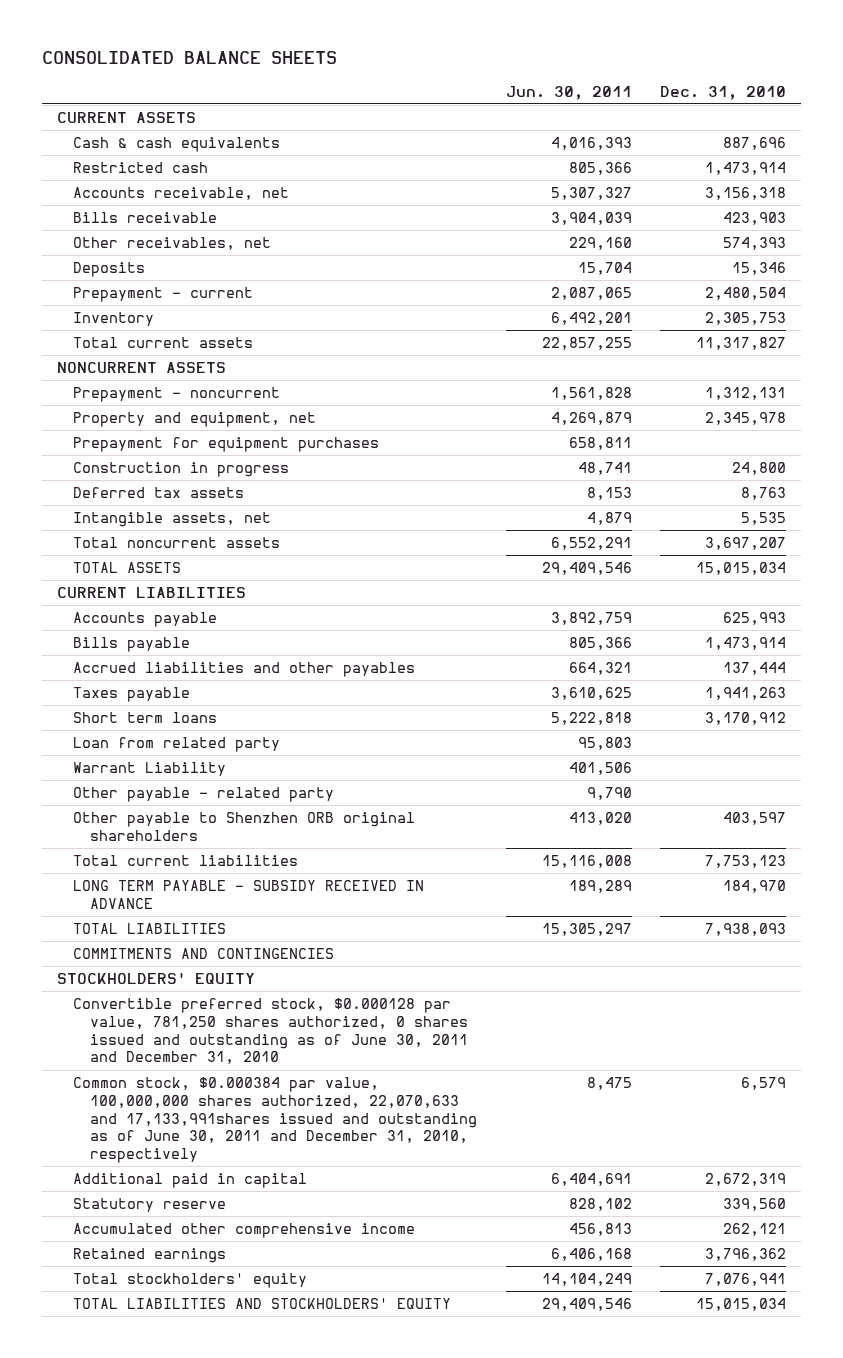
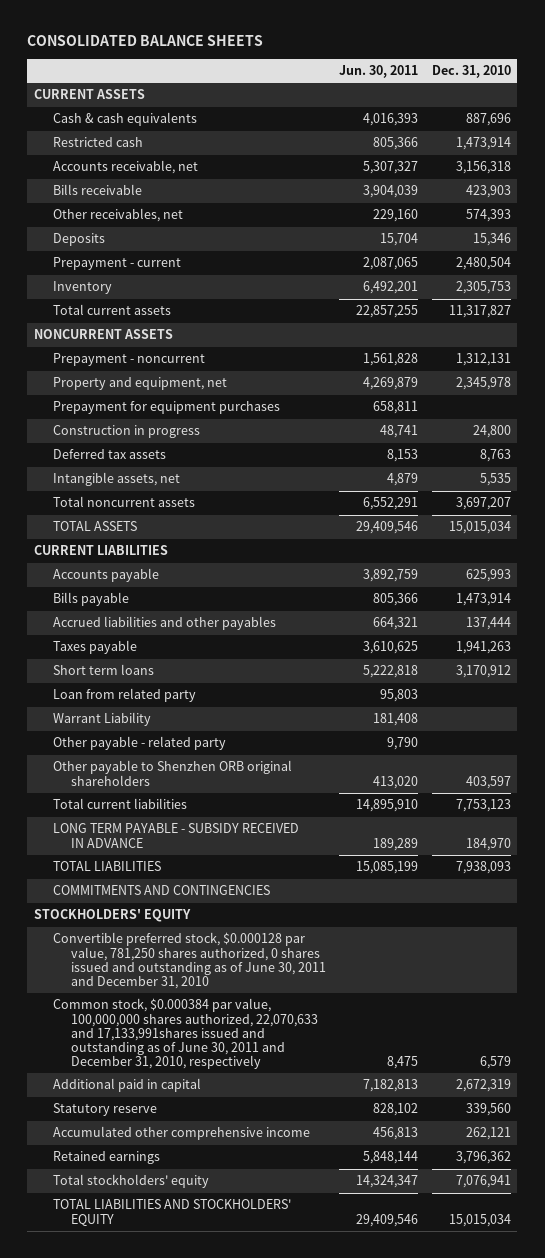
[568,762,632,776] 401,506 -> [373,713,419,727] 181,408
[541,855,632,869] 15,116,008 -> [356,799,419,813] 14,895,910
[541,923,632,937] 15,305,297 -> [356,861,419,875] 15,085,199
[550,1173,632,1187] 6,404,691 -> [363,1079,419,1093] 7,182,813
[550,1248,632,1262] 6,406,168 -> [363,1151,419,1165] 5,848,144
[541,1273,632,1287] 14,104,249 -> [356,1175,419,1189] 14,324,347

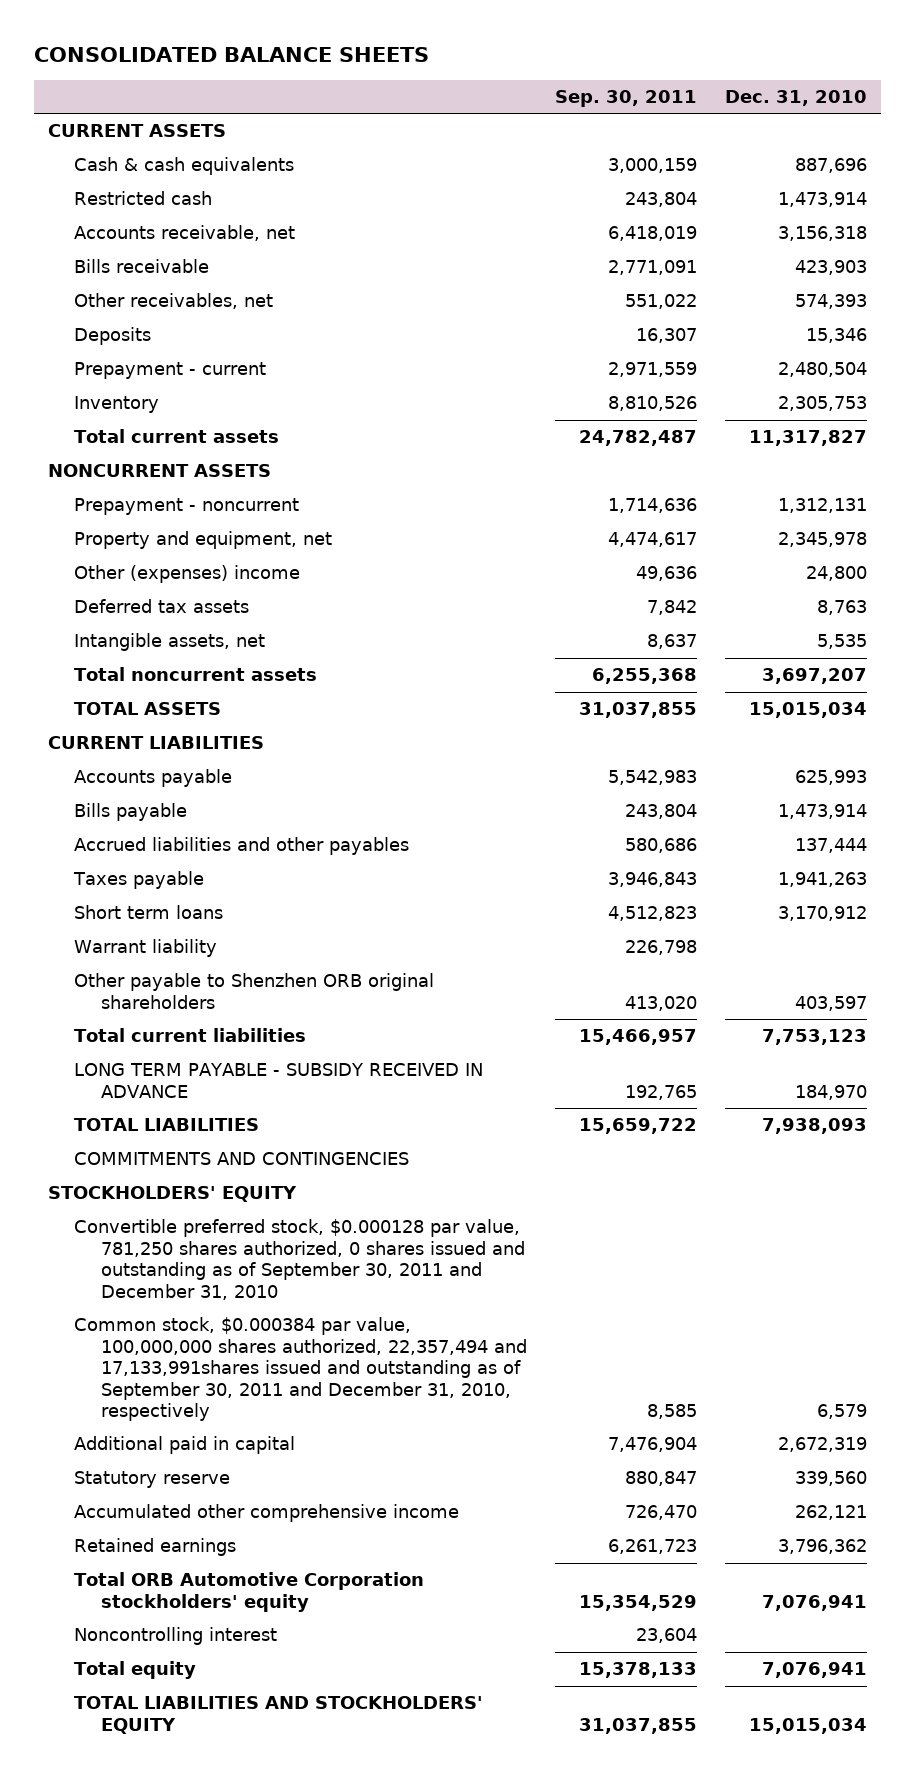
[339,65,419,79] Jun. 30, 2011 -> none
none -> [555,90,698,108] Sep. 30, 2011
[52,401,280,415] Prepayment for equipment purchases -> none
[52,425,200,439] Construction in progress -> [74,565,301,584] Other (expenses) income
[52,688,196,703] Loan from related party -> none
[52,736,226,751] Other payable - related party -> none
[52,712,151,727] Warrant Liability -> [74,939,218,958] Warrant liability
[52,932,327,989] Convertible preferred stock, $0.000128 par value, 781,250 shares authorized, 0 shares issued and outstanding as of June 30, 2011 and December 31, 2010 -> [74,1219,525,1300] Convertible preferred stock, $0.000128 par value, 781,250 shares authorized, 0 shares issued and outstanding as of September 30, 2011 and December 31, 2010
[52,998,319,1070] Common stock, $0.000384 par value, 100,000,000 shares authorized, 22,070,633 and 17,133,991shares issued and outstanding as of June 30, 2011 and December 31, 2010, respectively -> [74,1317,527,1422] Common stock, $0.000384 par value, 100,000,000 shares authorized, 22,357,494 and 17,133,991shares issued and outstanding as of September 30, 2011 and December 31, 2010, respectively
[52,1174,209,1189] Total stockholders' equity -> [74,1572,425,1612] Total ORB Automotive Corporation stockholders' equity
none -> [74,1627,278,1646] Noncontrolling interest
none -> [74,1661,197,1680] Total equity

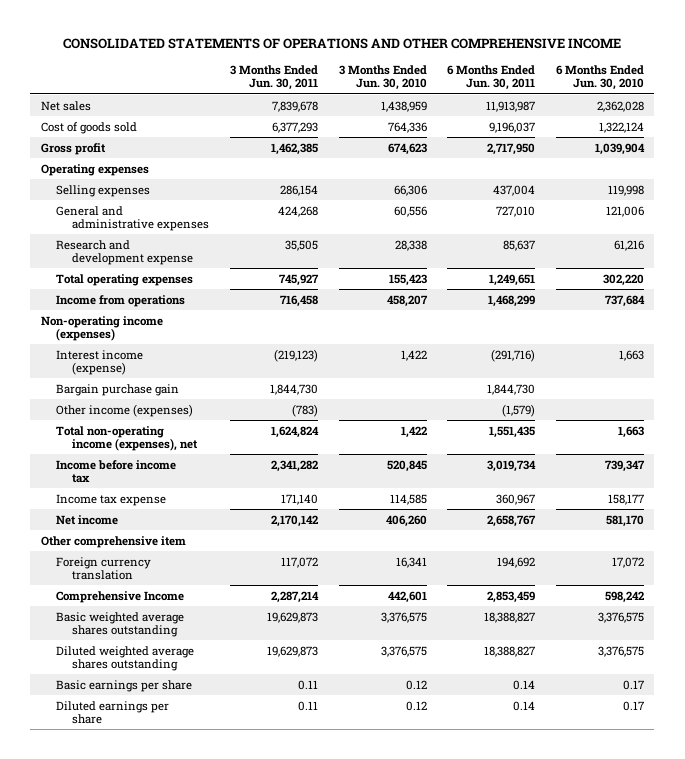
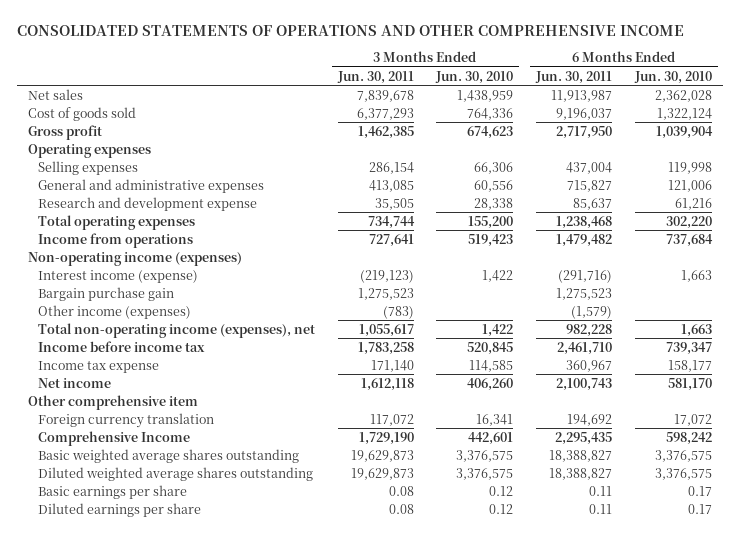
[277,205,318,217] 424,268 -> [368,179,414,192] 413,085
[496,205,536,217] 727,010 -> [567,179,613,192] 715,827
[278,273,319,286] 745,927 -> [367,215,415,229] 734,744
[388,273,427,286] 155,423 -> [468,215,514,229] 155,200
[489,273,536,286] 1,249,651 -> [556,215,613,229] 1,238,468
[279,294,318,307] 716,458 -> [368,233,414,247] 727,641
[386,294,428,307] 458,207 -> [468,233,514,247] 519,423
[488,294,536,307] 1,468,299 -> [556,233,613,247] 1,479,482
[269,383,318,395] 1,844,730 -> [357,287,414,300] 1,275,523
[487,383,536,395] 1,844,730 -> [556,287,613,300] 1,275,523
[270,425,319,438] 1,624,824 -> [358,323,414,337] 1,055,617
[489,425,536,438] 1,551,435 -> [566,323,613,337] 982,228
[270,459,318,472] 2,341,282 -> [357,341,414,355] 1,783,258
[487,459,537,472] 3,019,734 -> [557,341,613,355] 2,461,710
[270,514,318,527] 2,170,142 -> [360,377,414,391] 1,612,118
[487,514,537,527] 2,658,767 -> [556,377,613,391] 2,100,743
[270,590,319,603] 2,287,214 -> [358,431,414,445] 1,729,190
[487,590,536,603] 2,853,459 -> [555,431,613,445] 2,295,435
[297,679,318,690] 0.11 -> [388,485,414,496] 0.08
[513,679,536,690] 0.14 -> [589,485,613,496] 0.11
[297,700,318,711] 0.11 -> [388,503,414,514] 0.08
[513,700,536,711] 0.14 -> [589,503,613,514] 0.11

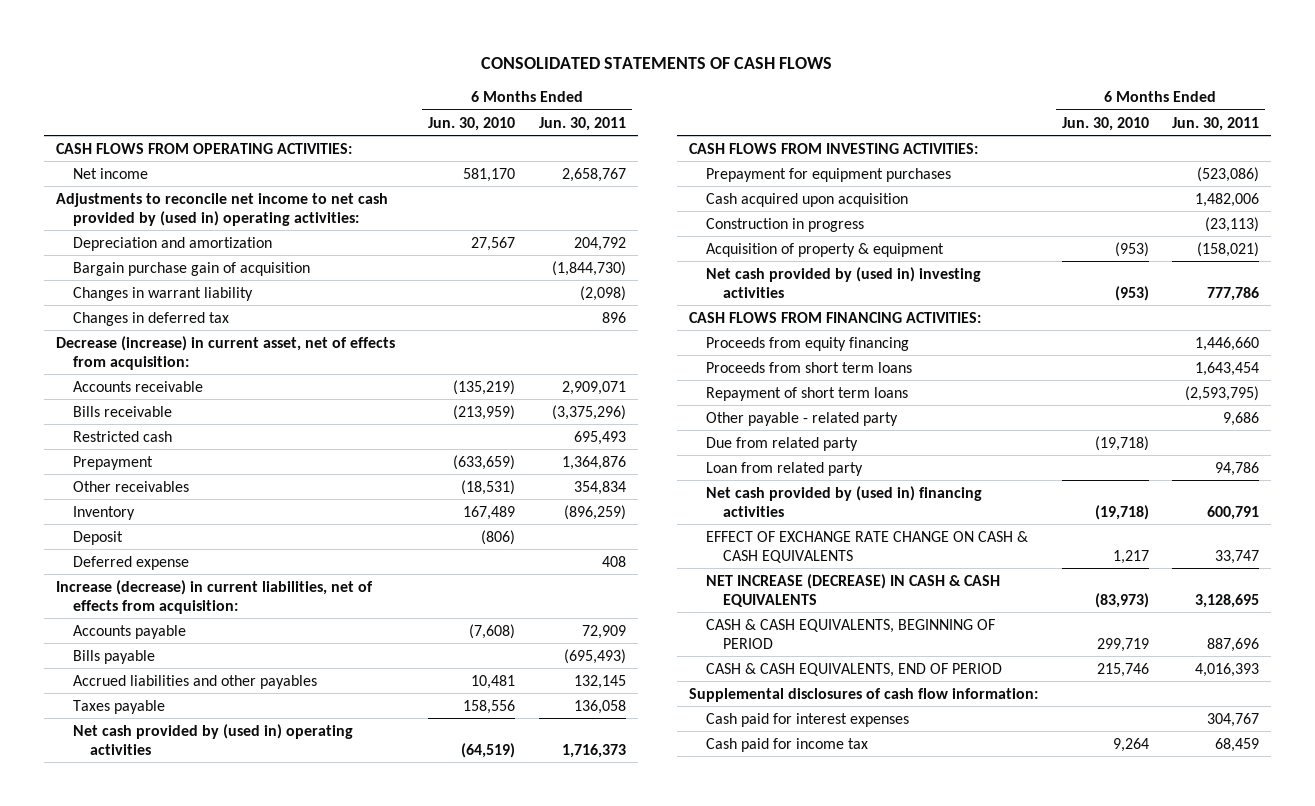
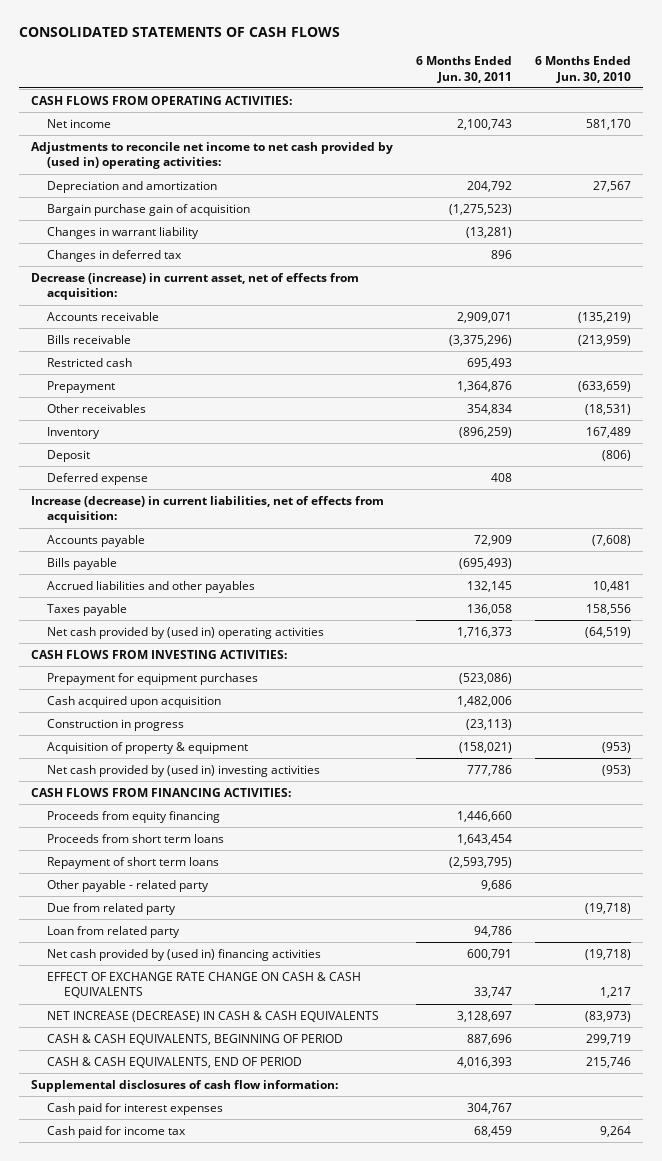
[561,167,626,182] 2,658,767 -> [456,118,512,130] 2,100,743
[551,260,626,276] (1,844,730) -> [448,203,512,215] (1,275,523)
[579,285,626,301] (2,098) -> [465,226,512,238] (13,281)
[1195,593,1260,608] 3,128,695 -> [456,1010,512,1022] 3,128,697

